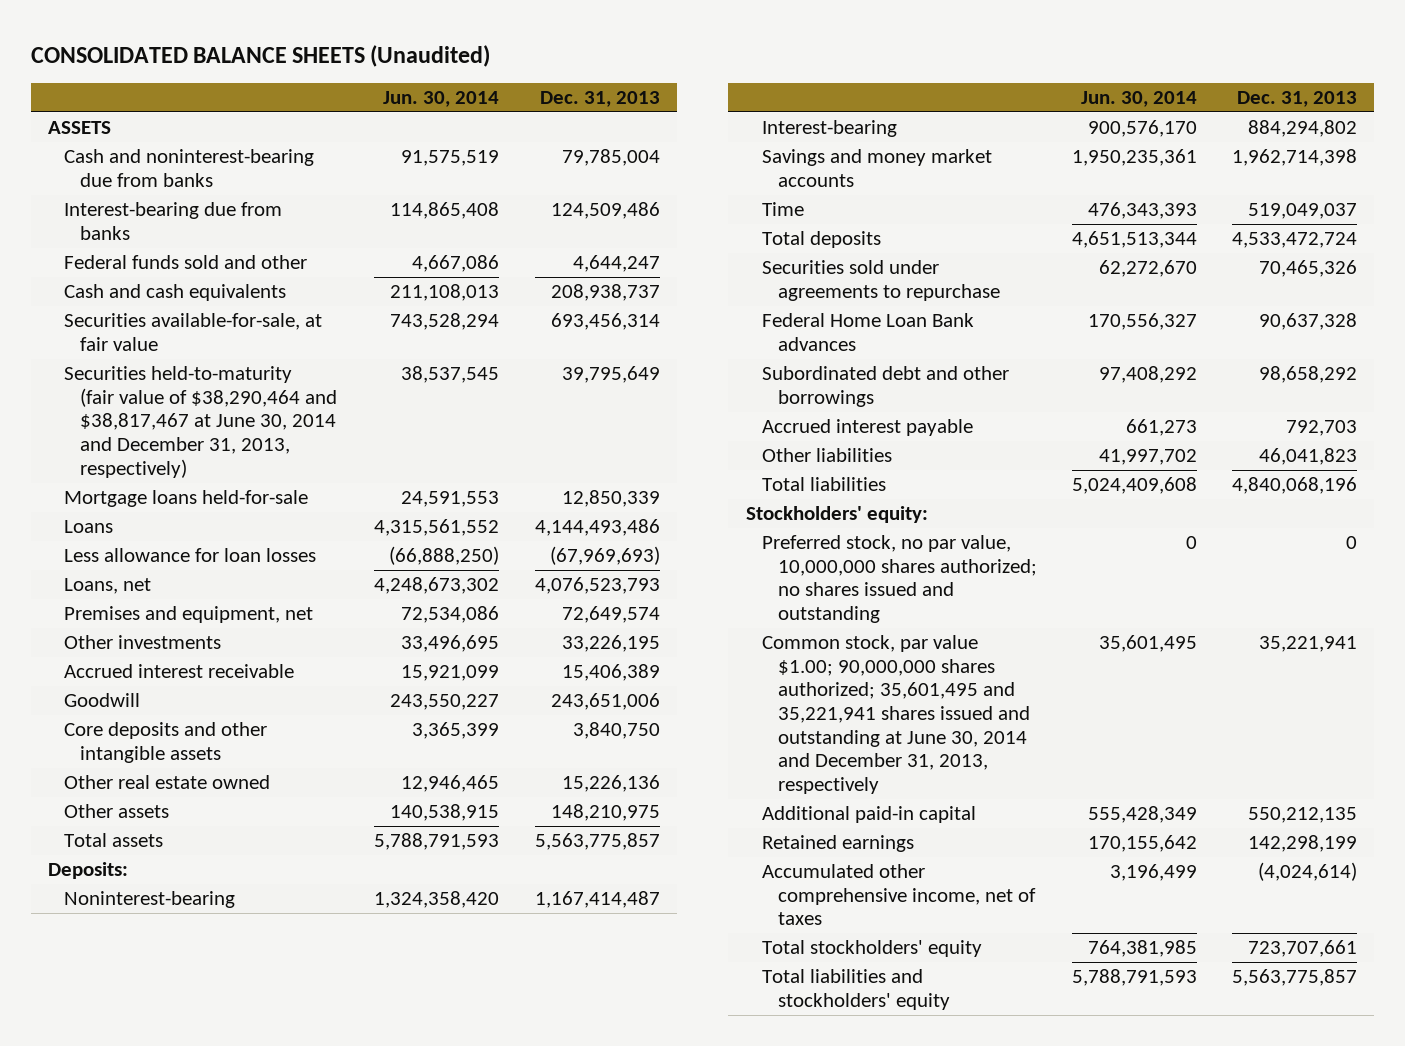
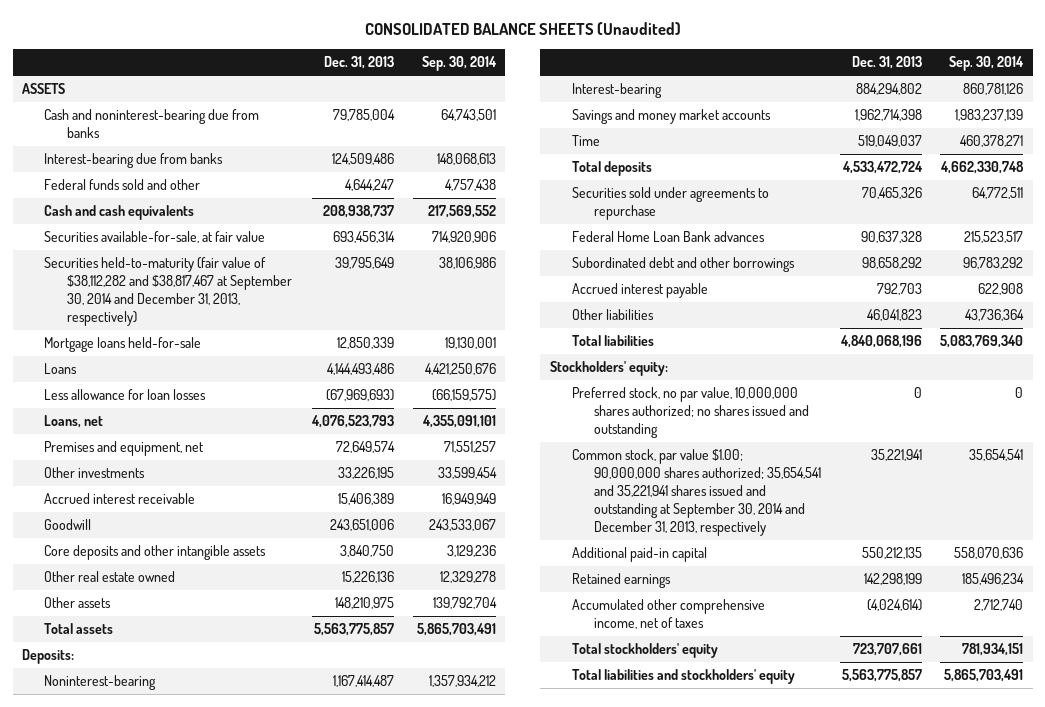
[383,91,500,108] Jun. 30, 2014 -> none
none -> [421,56,497,72] Sep. 30, 2014
[64,366,338,478] Securities held-to-maturity (fair value of $38,290,464 and $38,817,467 at June 30, 2014 and December 31, 2013, respectively) -> [44,257,292,327] Securities held-to-maturity (fair value of $38,112,282 and $38,817,467 at September 30, 2014 and December 31, 2013, respectively)
[761,635,1030,795] Common stock, par value $1.00; 90,000,000 shares authorized; 35,601,495 and 35,221,941 shares issued and outstanding at June 30, 2014 and December 31, 2013, respectively -> [572,449,822,537] Common stock, par value $1.00; 90,000,000 shares authorized; 35,654,541 and 35,221,941 shares issued and outstanding at September 30, 2014 and December 31, 2013, respectively

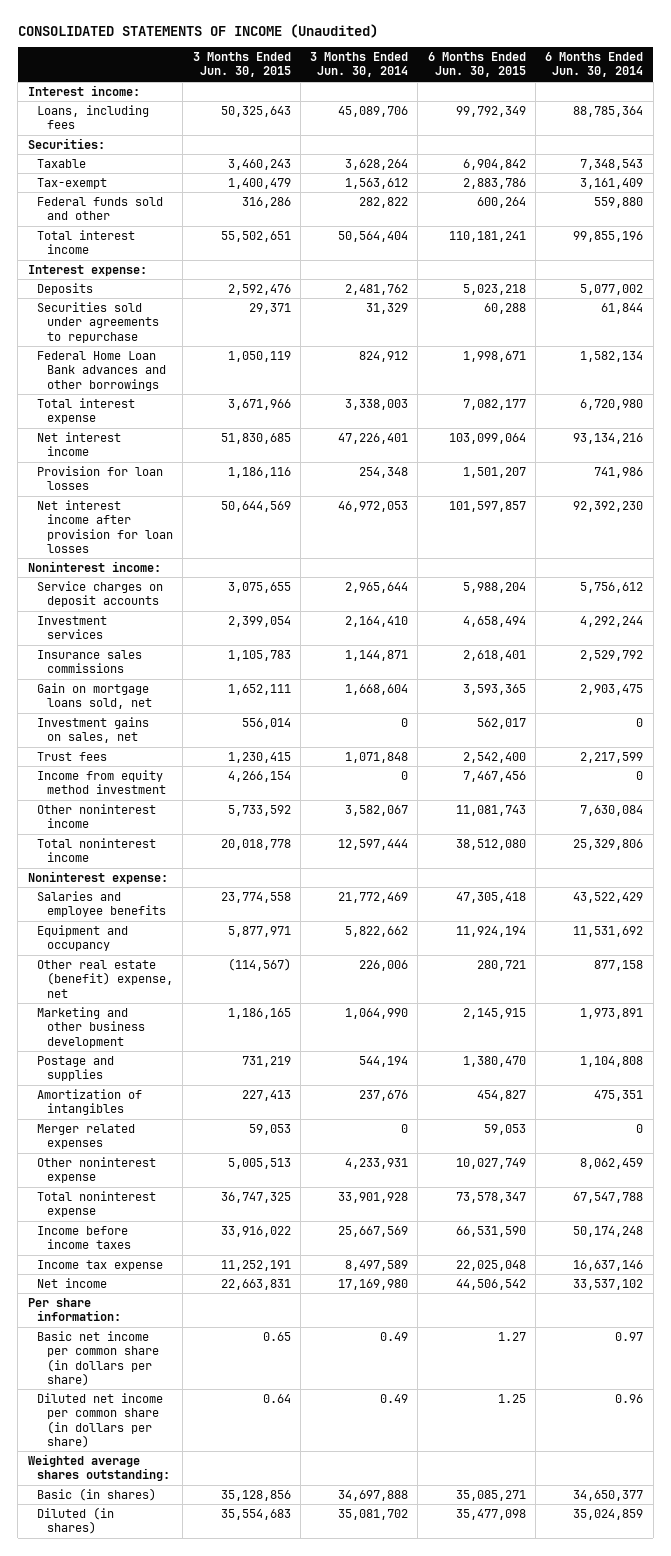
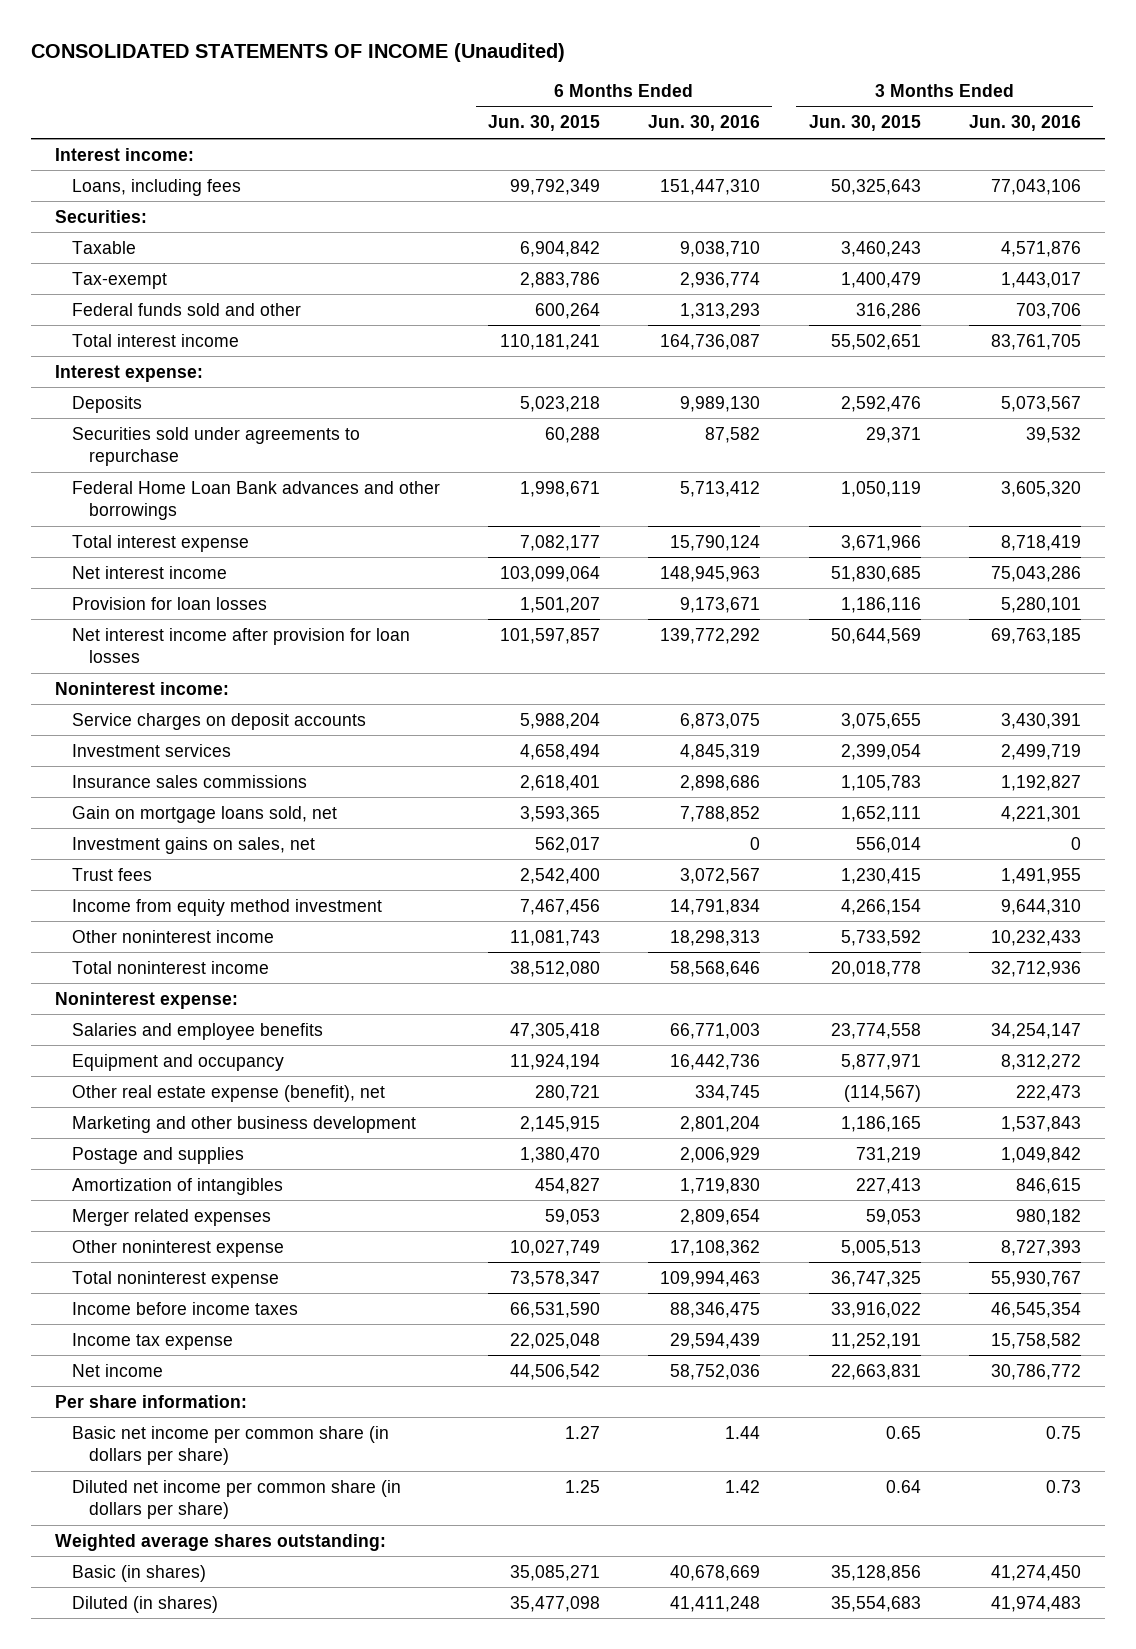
[310,52,409,78] 3 Months Ended Jun. 30, 2014 -> none
[545,52,644,78] 6 Months Ended Jun. 30, 2014 -> none
none -> [648,115,761,132] Jun. 30, 2016
none -> [968,115,1081,132] Jun. 30, 2016
[37,959,173,998] Other real estate (benefit) expense, net -> [71,1084,385,1102] Other real estate expense (benefit), net

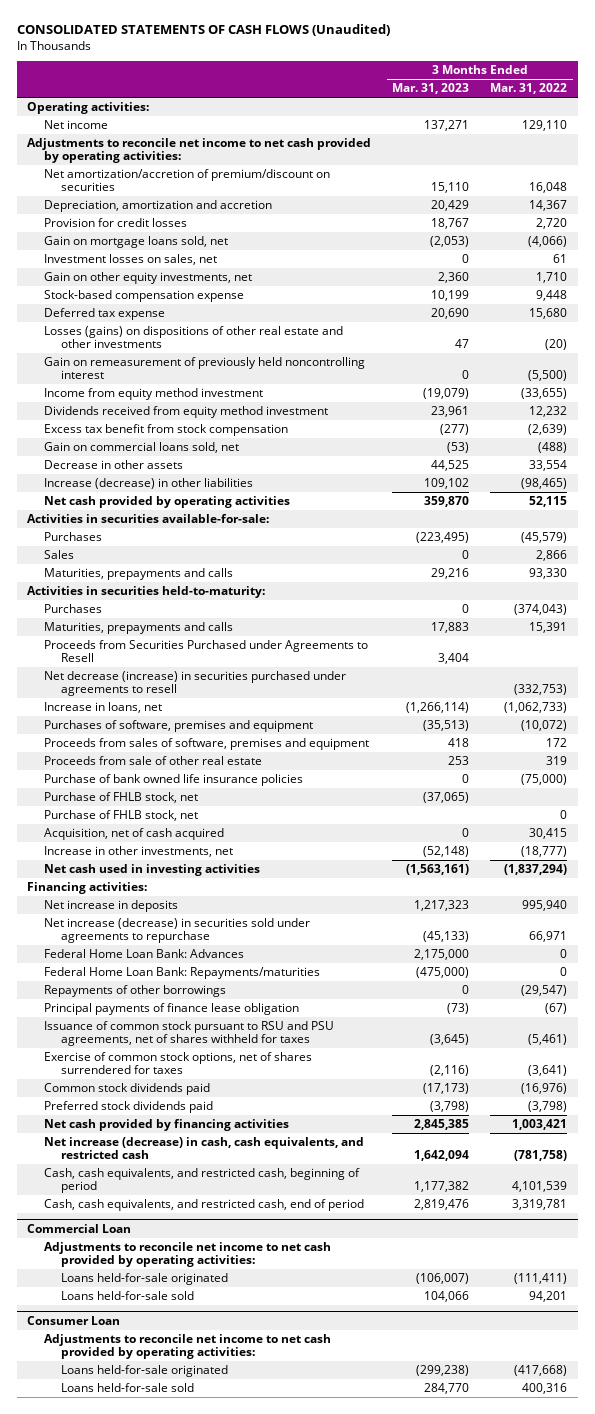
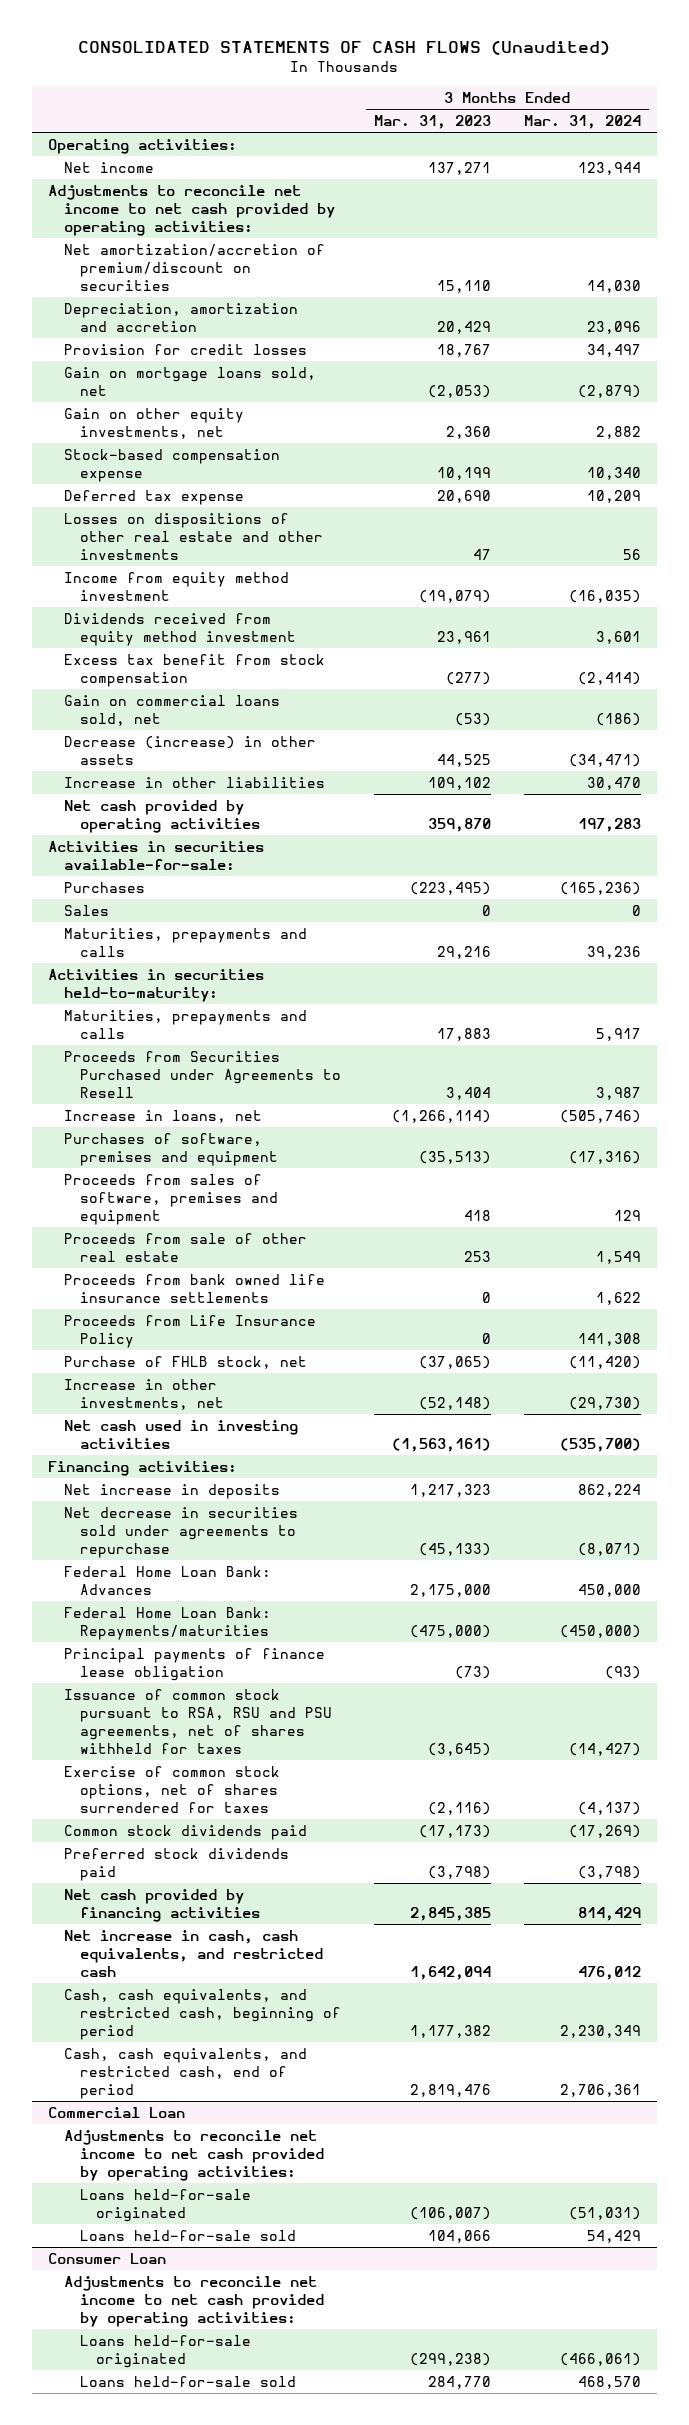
[490,83,568,95] Mar. 31, 2022 -> none
none -> [523,114,641,129] Mar. 31, 2024
[44,254,218,266] Investment losses on sales, net -> none
[44,357,366,380] Gain on remeasurement of previously held noncontrolling interest -> none
[44,326,344,349] Losses (gains) on dispositions of other real estate and other investments -> [64,512,324,560] Losses on dispositions of other real estate and other investments
[44,460,184,470] Decrease in other assets -> [64,735,317,765] Decrease (increase) in other assets
[44,478,254,490] Increase (decrease) in other liabilities -> [64,776,326,788] Increase in other liabilities
[44,604,103,614] Purchases -> none
[44,671,347,697] Net decrease (increase) in securities purchased under agreements to resell -> none
[44,774,304,787] Purchase of bank owned life insurance policies -> none
none -> [64,1273,326,1303] Proceeds from bank owned life insurance settlements
none -> [64,1314,317,1348] Proceeds from Life Insurance Policy
[44,810,199,822] Purchase of FHLB stock, net -> none
[44,828,225,841] Acquisition, net of cash acquired -> none
[44,918,311,944] Net increase (decrease) in securities sold under agreements to repurchase -> [64,1506,299,1558] Net decrease in securities sold under agreements to repurchase
[44,985,227,998] Repayments of other borrowings -> none
[44,1021,335,1047] Issuance of common stock pursuant to RSU and PSU agreements, net of shares withheld for taxes -> [64,1688,333,1754] Issuance of common stock pursuant to RSA, RSU and PSU agreements, net of shares withheld for taxes
[44,1137,365,1160] Net increase (decrease) in cash, cash equivalents, and restricted cash -> [64,1929,324,1977] Net increase in cash, cash equivalents, and restricted cash

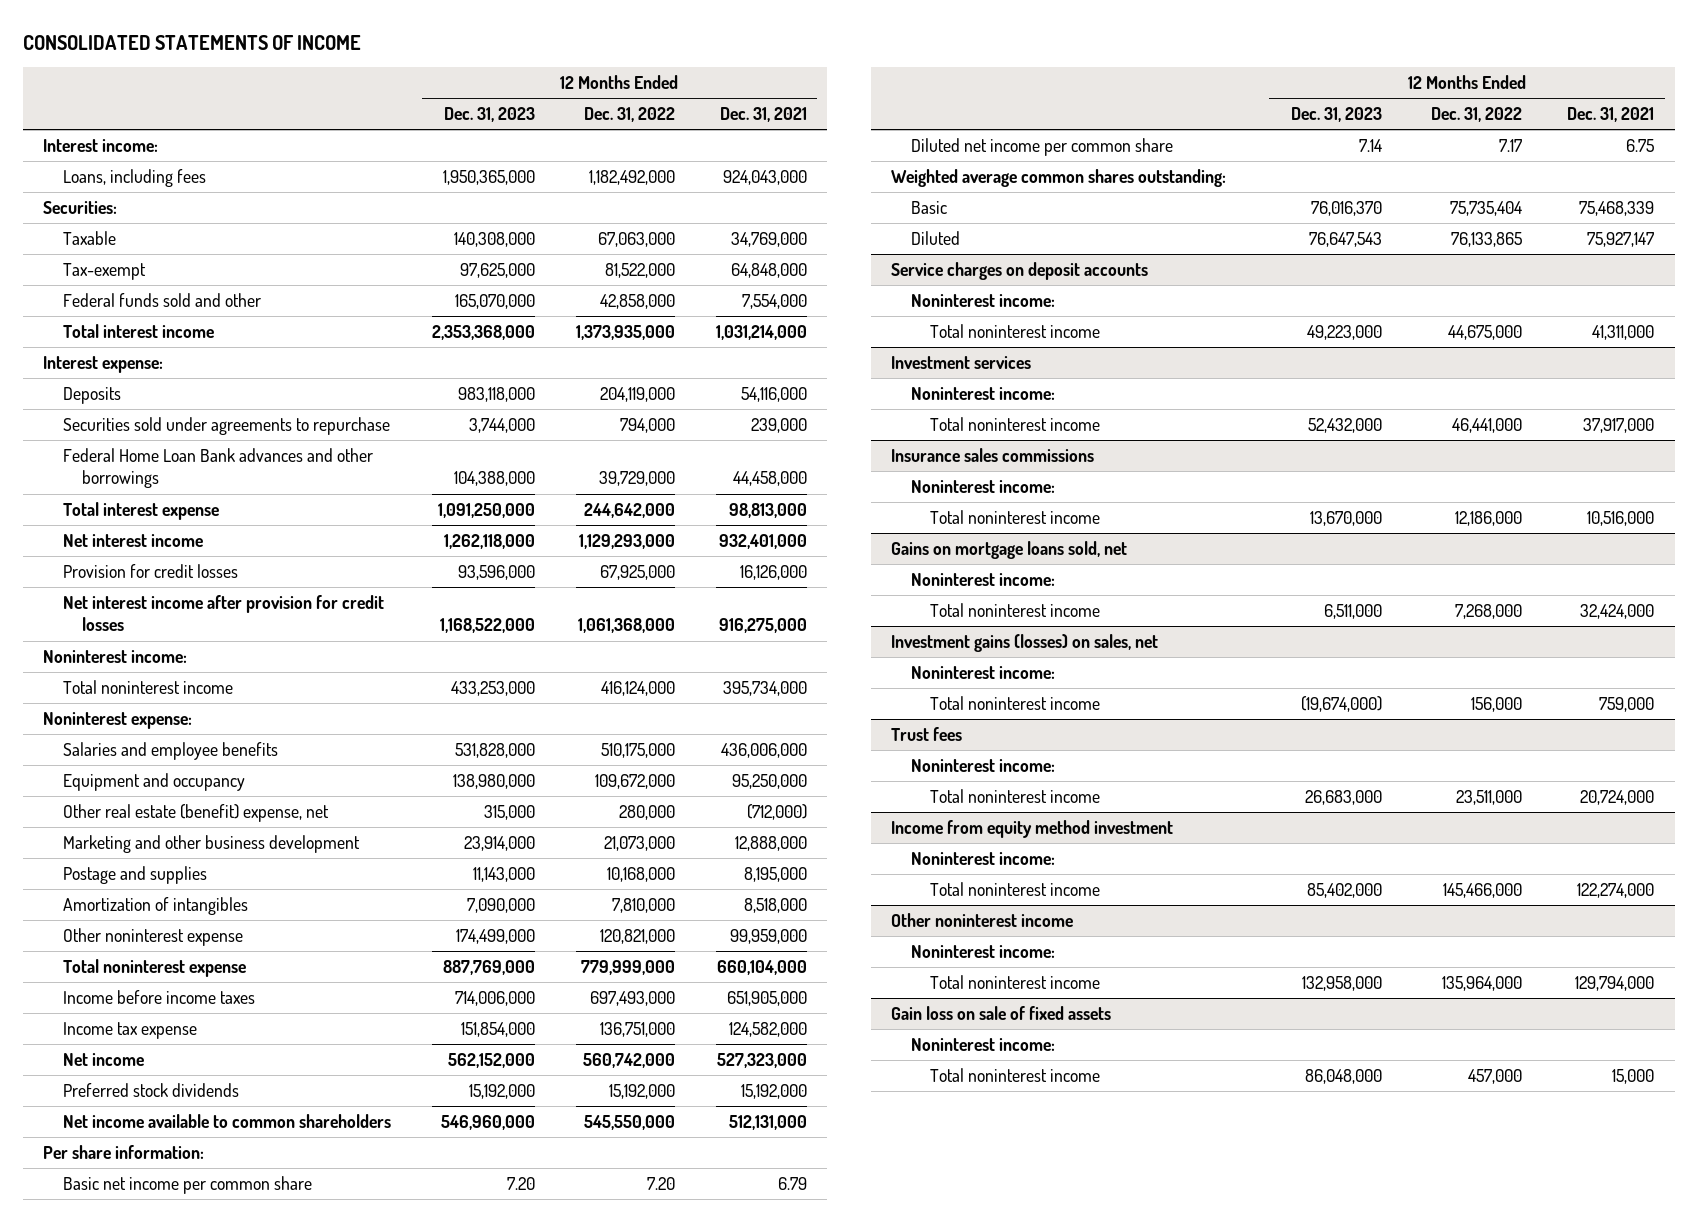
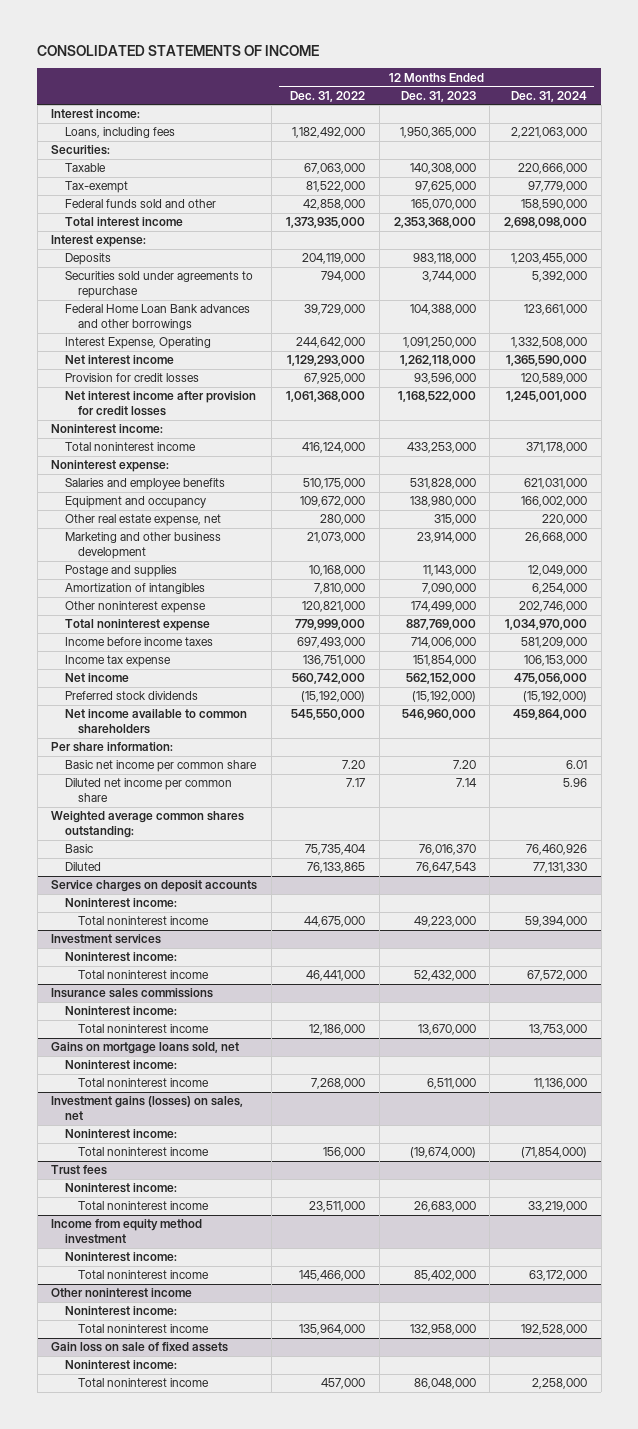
[719,107,807,123] Dec. 31, 2021 -> none
none -> [511,90,588,102] Dec. 31, 2024
[62,501,219,520] Total interest expense -> [64,337,211,350] Interest Expense, Operating
[62,803,329,822] Other real estate (benefit) expense, net -> [64,514,221,527] Other real estate expense, net
[468,1083,535,1099] 15,192,000 -> [411,691,476,703] (15,192,000)
[608,1083,675,1099] 15,192,000 -> [300,691,365,703] (15,192,000)

